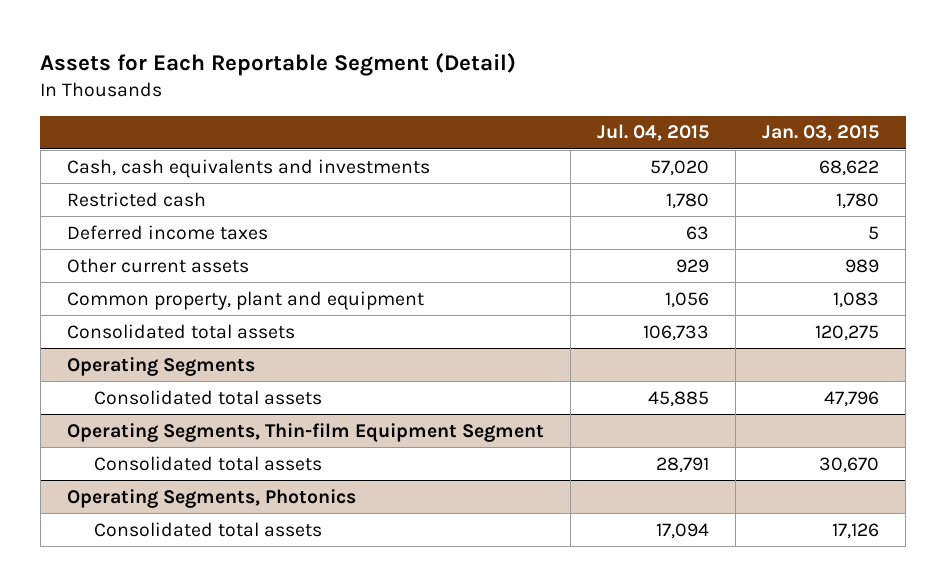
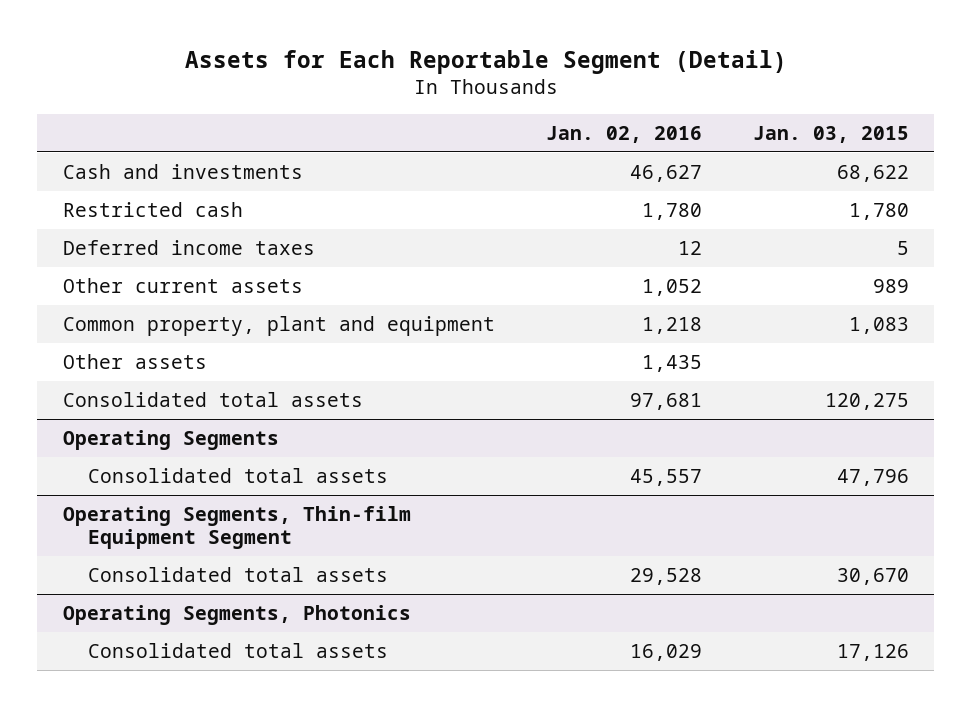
[597,124,710,142] Jul. 04, 2015 -> none
none -> [545,125,702,143] Jan. 02, 2016
[66,158,430,178] Cash, cash equivalents and investments -> [62,164,303,180] Cash and investments
none -> [62,354,207,370] Other assets

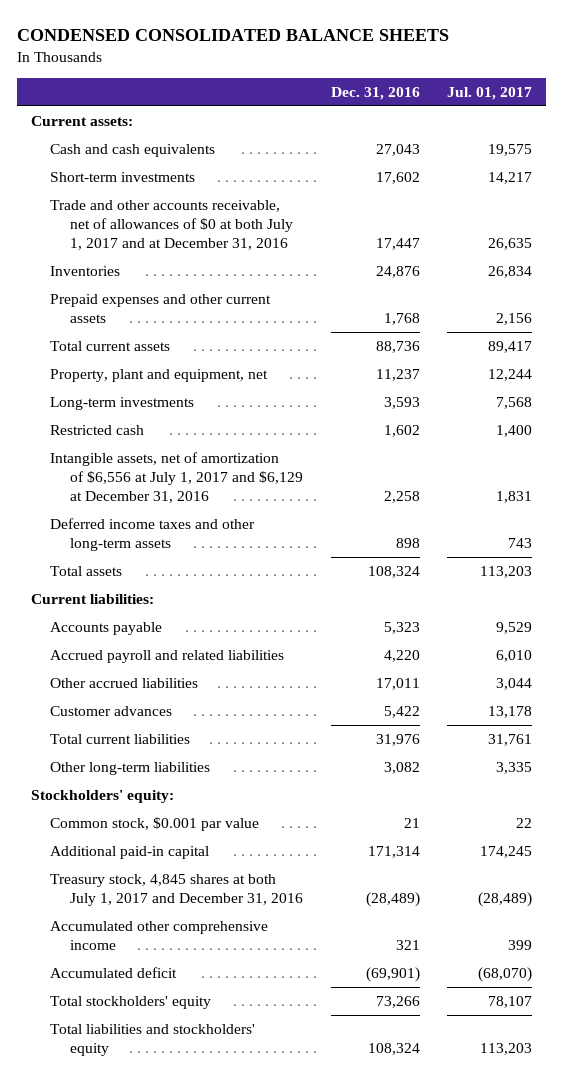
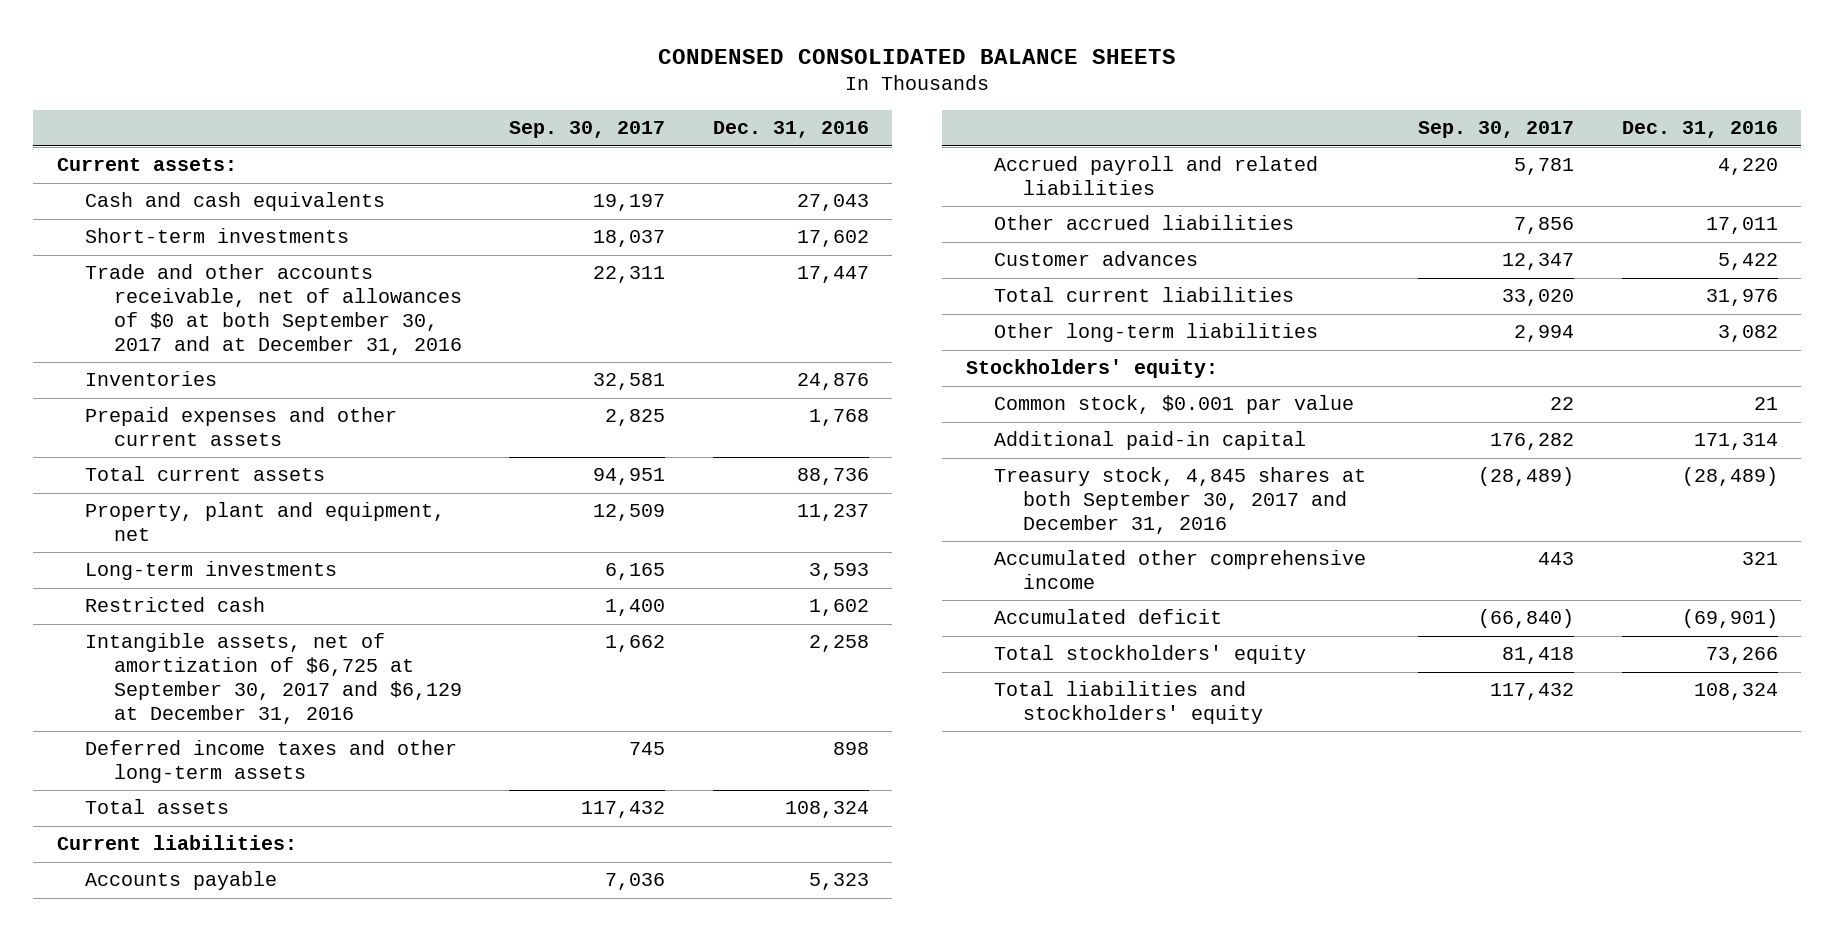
[446,87,532,101] Jul. 01, 2017 -> none
none -> [509,121,666,139] Sep. 30, 2017
[50,200,294,251] Trade and other accounts receivable, net of allowances of $0 at both July 1, 2017 and at December 31, 2016 -> [85,264,463,355] Trade and other accounts receivable, net of allowances of $0 at both September 30, 2017 and at December 31, 2016
[50,452,304,504] Intangible assets, net of amortization of $6,556 at July 1, 2017 and $6,129 at December 31, 2016 -> [85,633,463,724] Intangible assets, net of amortization of $6,725 at September 30, 2017 and $6,129 at December 31, 2016
[50,874,304,907] Treasury stock, 4,845 shares at both July 1, 2017 and December 31, 2016 -> [994,467,1367,535] Treasury stock, 4,845 shares at both September 30, 2017 and December 31, 2016

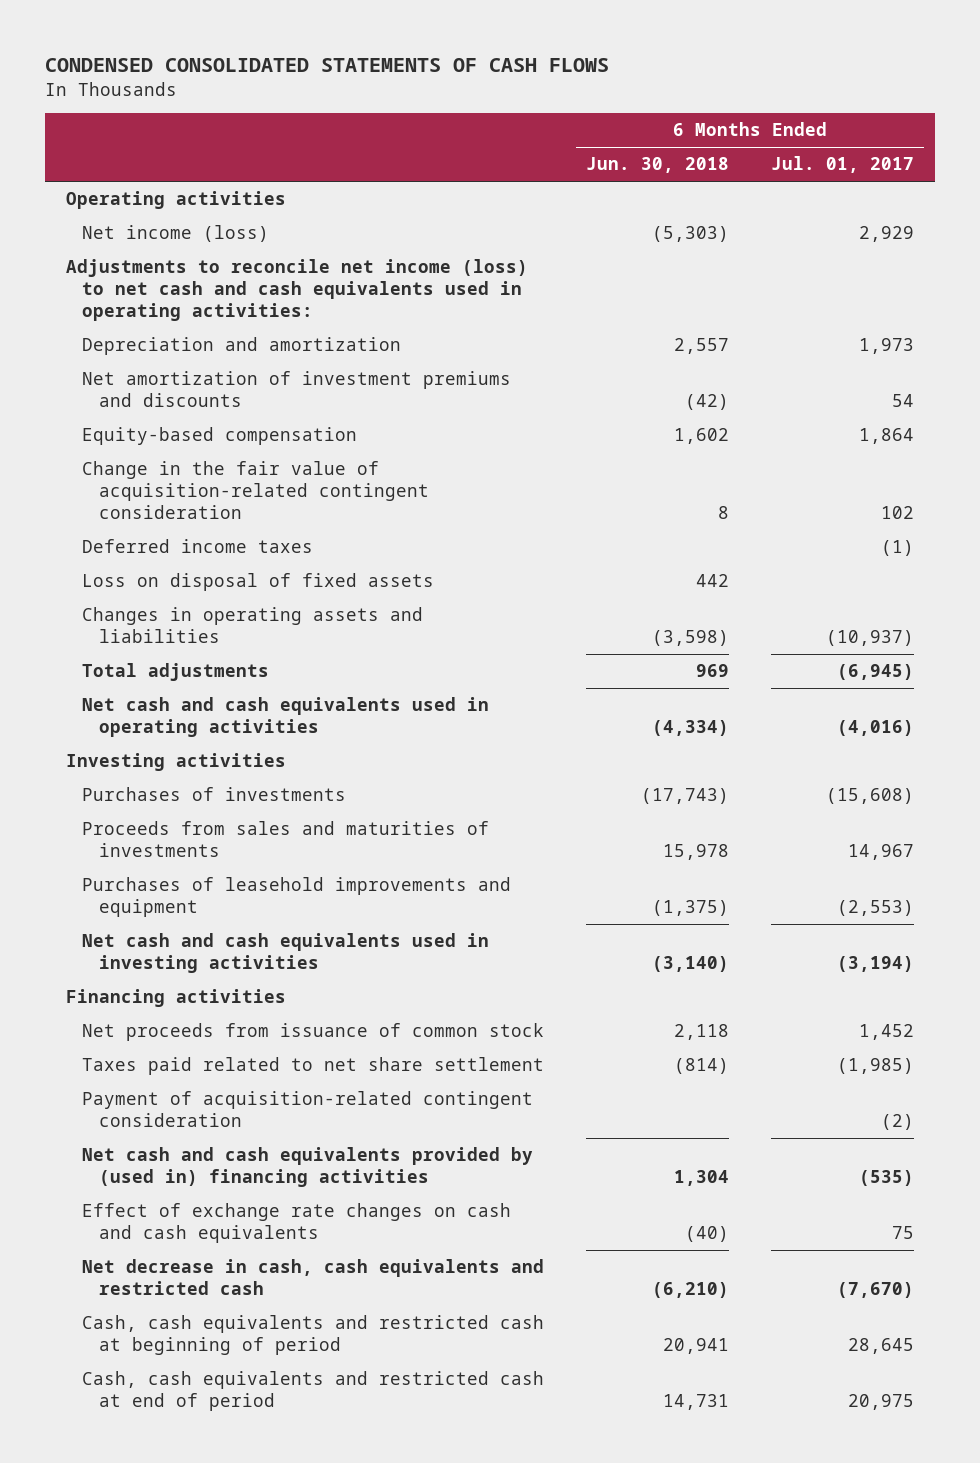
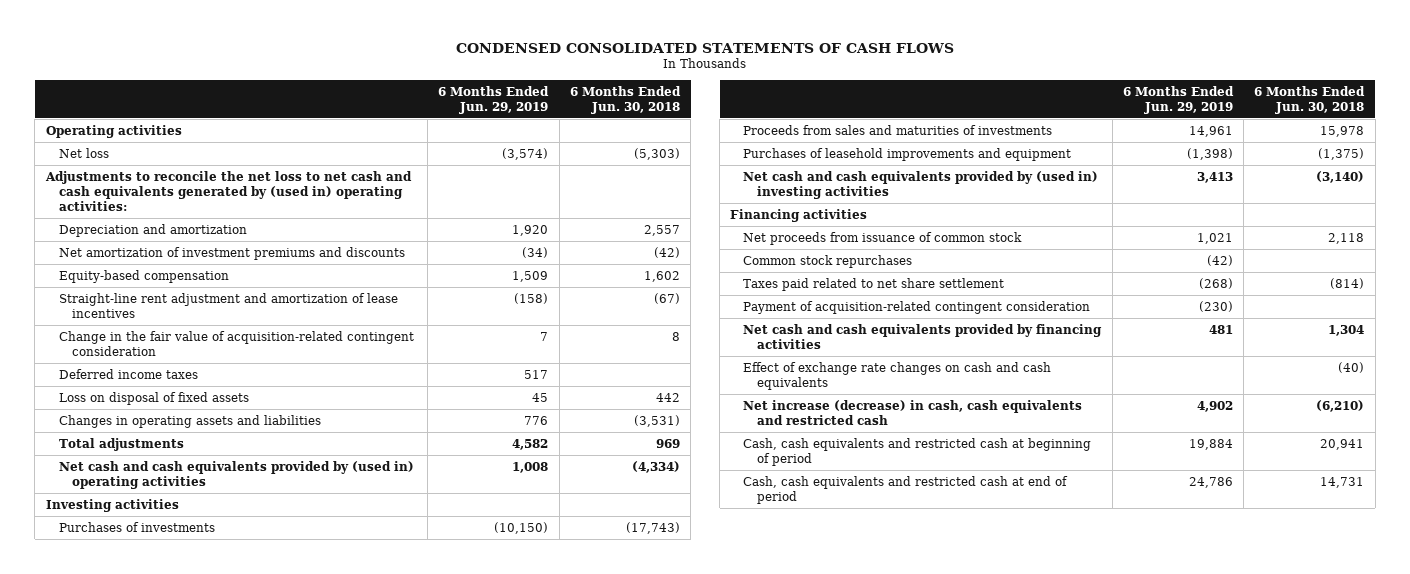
[770,156,914,174] Jul. 01, 2017 -> none
none -> [438,85,550,114] 6 Months Ended Jun. 29, 2019
[82,225,270,243] Net income (loss) -> [58,147,109,158] Net loss
[65,259,528,322] Adjustments to reconcile net income (loss) to net cash and cash equivalents used in operating activities: -> [44,170,412,211] Adjustments to reconcile the net loss to net cash and cash equivalents generated by (used in) operating activities:
none -> [58,292,398,318] Straight-line rent adjustment and amortization of lease incentives
[652,630,730,647] (3,598) -> [633,414,680,427] (3,531)
[82,697,490,738] Net cash and cash equivalents used in operating activities -> [58,460,414,489] Net cash and cash equivalents provided by (used in) operating activities
[82,933,490,974] Net cash and cash equivalents used in investing activities -> [743,170,1099,199] Net cash and cash equivalents provided by (used in) investing activities
none -> [743,254,913,268] Common stock repurchases
[82,1147,534,1188] Net cash and cash equivalents provided by (used in) financing activities -> [743,323,1103,349] Net cash and cash equivalents provided by financing activities
[82,1259,545,1296] Net decrease in cash, cash equivalents and restricted cash -> [743,399,1083,425] Net increase (decrease) in cash, cash equivalents and restricted cash

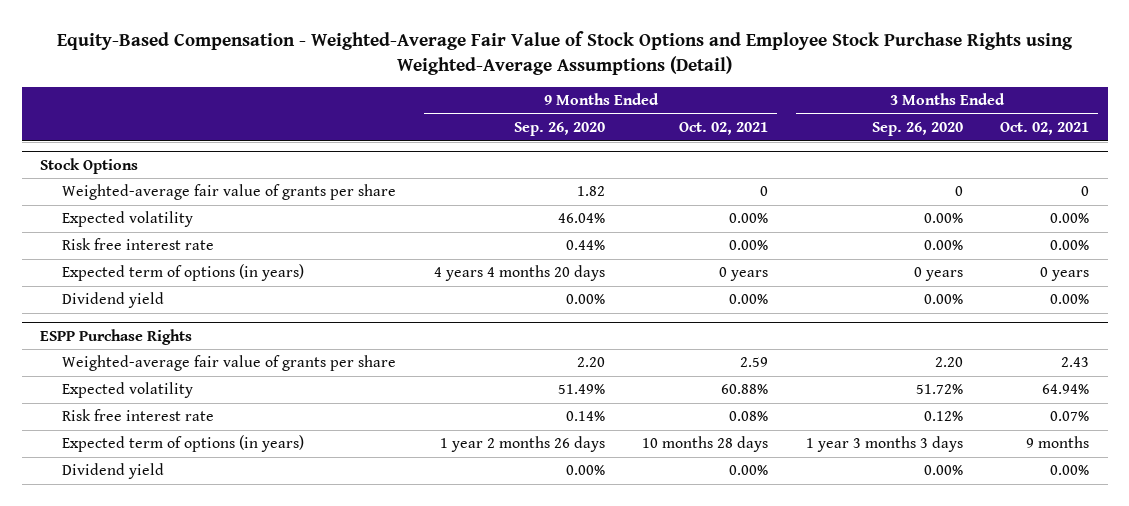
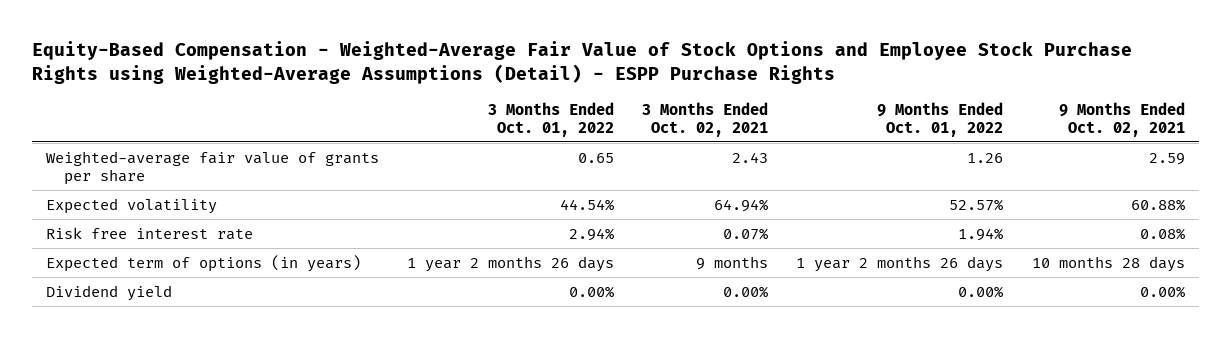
[56,31,1073,76] Equity-Based Compensation - Weighted-Average Fair Value of Stock Options and Employee Stock Purchase Rights using Weighted-Average Assumptions (Detail) -> [32,40,1133,84] Equity-Based Compensation - Weighted-Average Fair Value of Stock Options and Employee Stock Purchase Rights using Weighted-Average Assumptions (Detail) - ESPP Purchase Rights
[513,122,605,137] Sep. 26, 2020 -> none
[871,122,963,137] Sep. 26, 2020 -> none
none -> [488,101,615,137] 3 Months Ended Oct. 01, 2022
none -> [877,101,1004,137] 9 Months Ended Oct. 01, 2022
[40,157,139,174] Stock Options -> none
[62,184,397,201] Weighted-average fair value of grants per share -> none
[62,211,194,228] Expected volatility -> none
[62,238,215,251] Risk free interest rate -> none
[62,264,305,282] Expected term of options (in years) -> none
[62,292,165,309] Dividend yield -> none
[40,328,193,345] ESPP Purchase Rights -> none

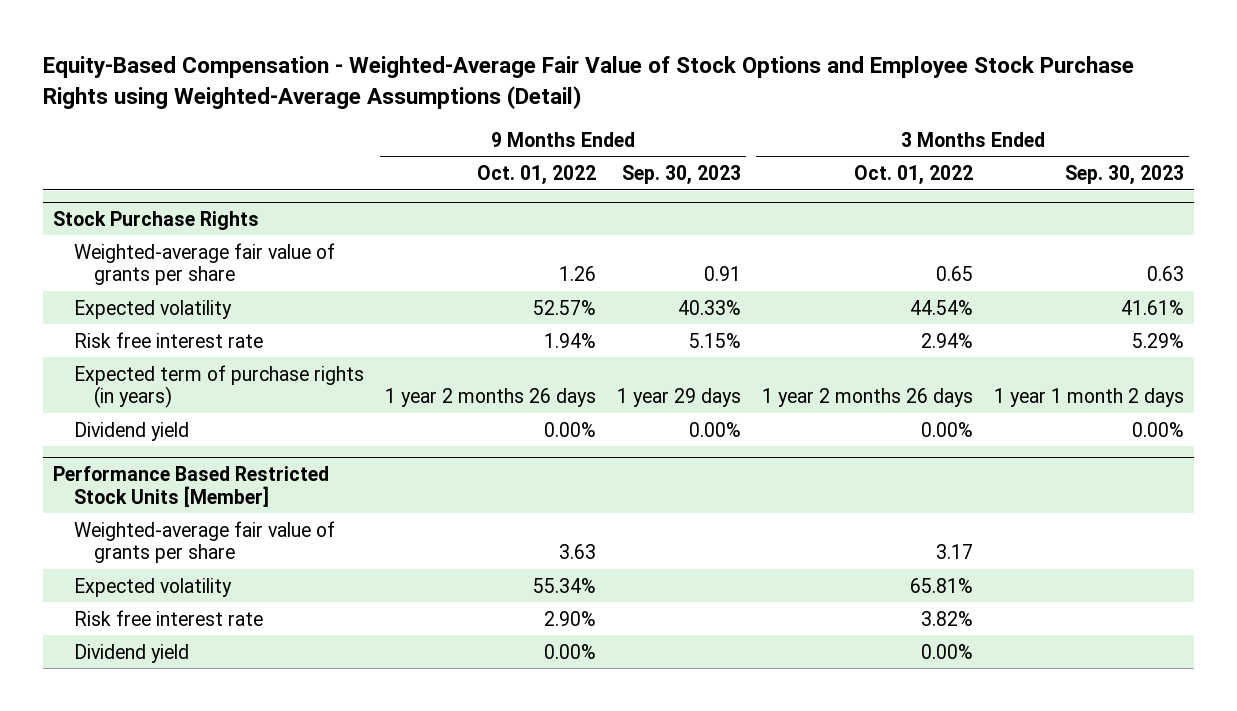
[32,40,1133,84] Equity-Based Compensation - Weighted-Average Fair Value of Stock Options and Employee Stock Purchase Rights using Weighted-Average Assumptions (Detail) - ESPP Purchase Rights -> [42,56,1134,109] Equity-Based Compensation - Weighted-Average Fair Value of Stock Options and Employee Stock Purchase Rights using Weighted-Average Assumptions (Detail)
[642,101,769,137] 3 Months Ended Oct. 02, 2021 -> none
[1058,101,1185,137] 9 Months Ended Oct. 02, 2021 -> none
none -> [621,165,741,186] Sep. 30, 2023
none -> [1064,165,1184,186] Sep. 30, 2023
none -> [53,210,260,230] Stock Purchase Rights
[46,255,362,273] Expected term of options (in years) -> [73,364,364,409] Expected term of purchase rights (in years)
none -> [53,465,330,507] Performance Based Restricted Stock Units [Member]
none -> [73,520,335,564] Weighted-average fair value of grants per share
none -> [73,577,232,597] Expected volatility
none -> [73,609,263,626] Risk free interest rate
none -> [73,643,189,663] Dividend yield

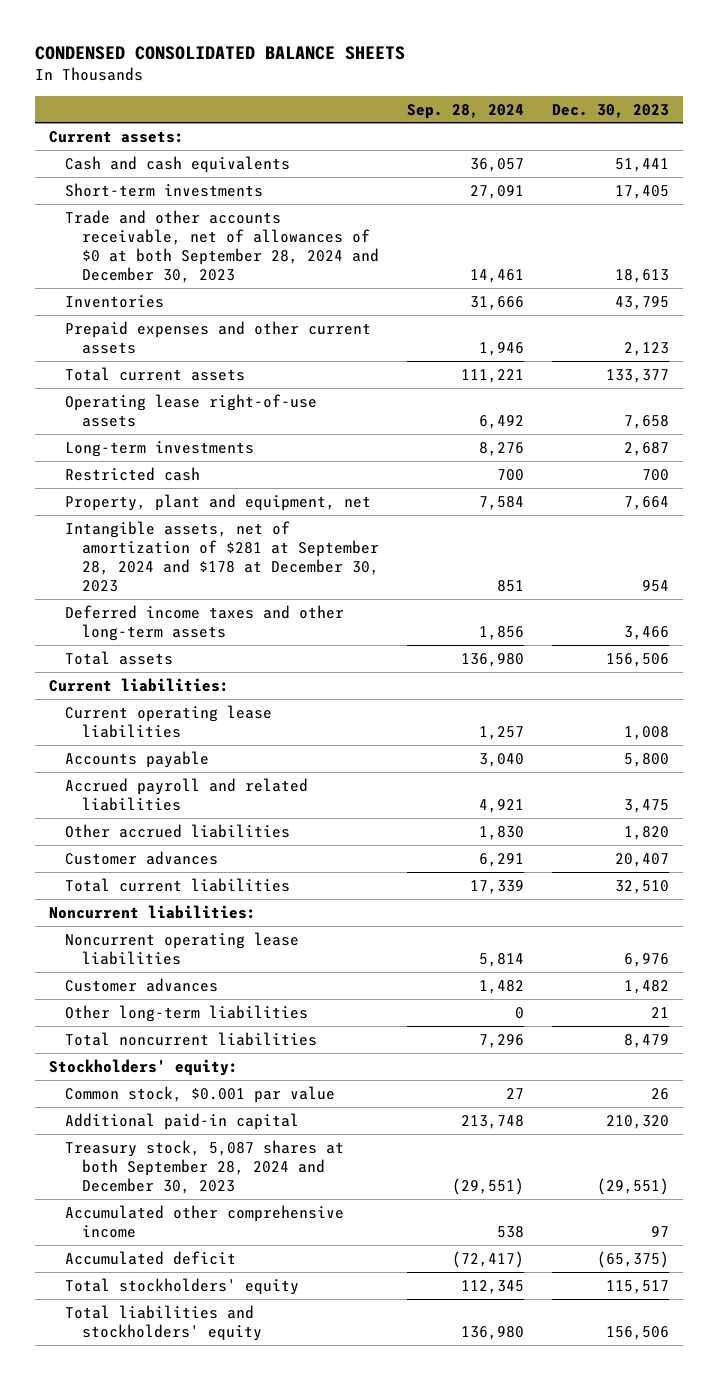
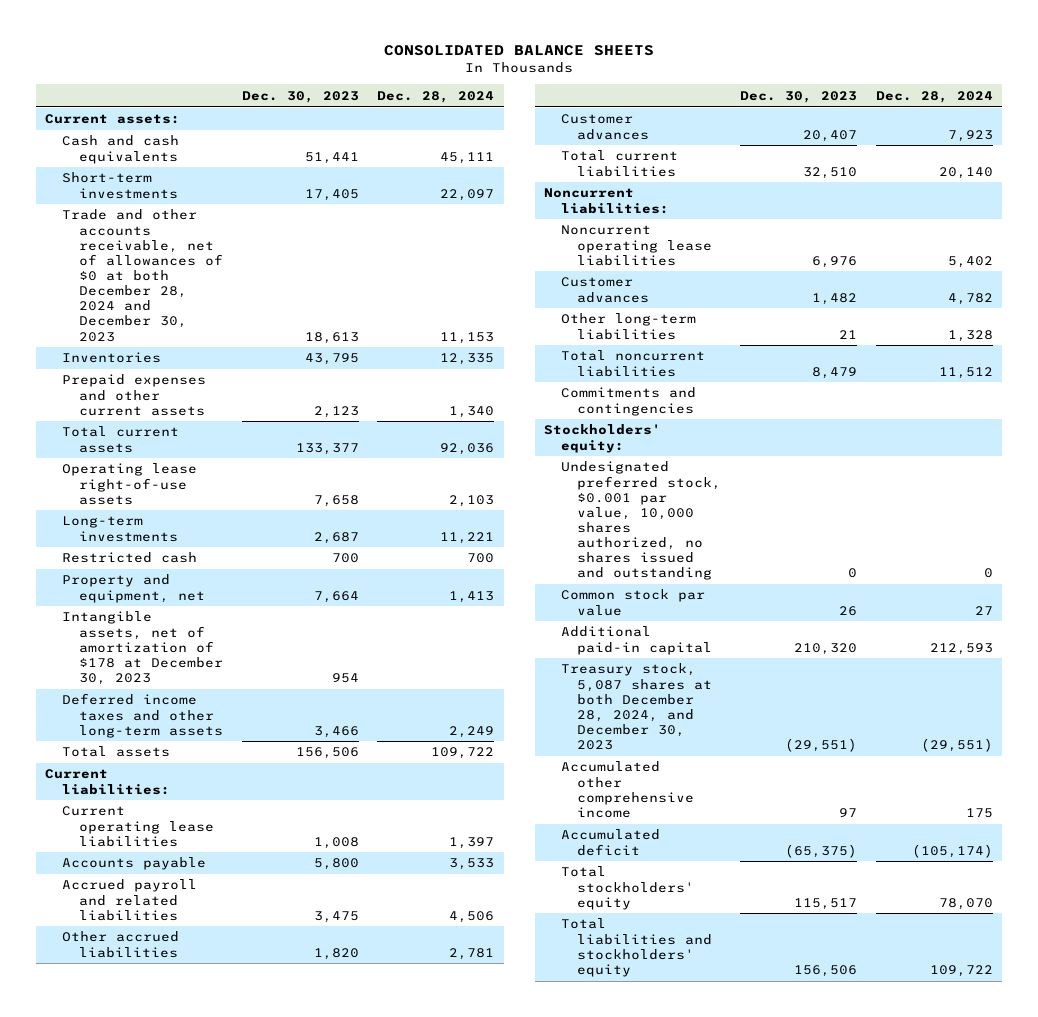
[34,46,405,61] CONDENSED CONSOLIDATED BALANCE SHEETS -> [384,45,655,57] CONSOLIDATED BALANCE SHEETS
[406,103,524,119] Sep. 28, 2024 -> none
none -> [377,90,495,103] Dec. 28, 2024
[65,209,379,284] Trade and other accounts receivable, net of allowances of $0 at both September 28, 2024 and December 30, 2023 -> [62,209,223,342] Trade and other accounts receivable, net of allowances of $0 at both December 28, 2024 and December 30, 2023
[65,493,372,511] Property, plant and equipment, net -> [62,574,205,603] Property and equipment, net
[65,520,379,593] Intangible assets, net of amortization of $281 at September 28, 2024 and $178 at December 30, 2023 -> [62,611,223,686] Intangible assets, net of amortization of $178 at December 30, 2023
none -> [560,387,696,416] Commitments and contingencies
none -> [560,461,722,581] Undesignated preferred stock, $0.001 par value, 10,000 shares authorized, no shares issued and outstanding
[65,1085,336,1103] Common stock, $0.001 par value -> [560,589,705,616] Common stock par value
[65,1139,345,1195] Treasury stock, 5,087 shares at both September 28, 2024 and December 30, 2023 -> [560,663,713,751] Treasury stock, 5,087 shares at both December 28, 2024, and December 30, 2023

